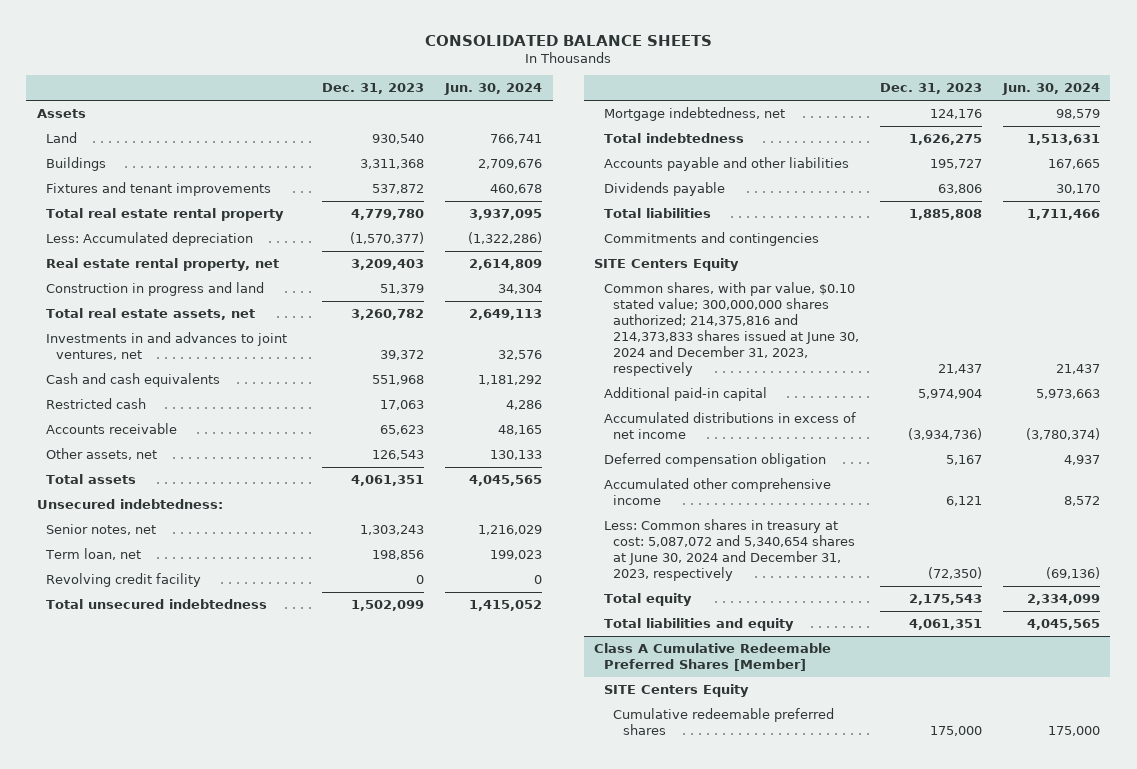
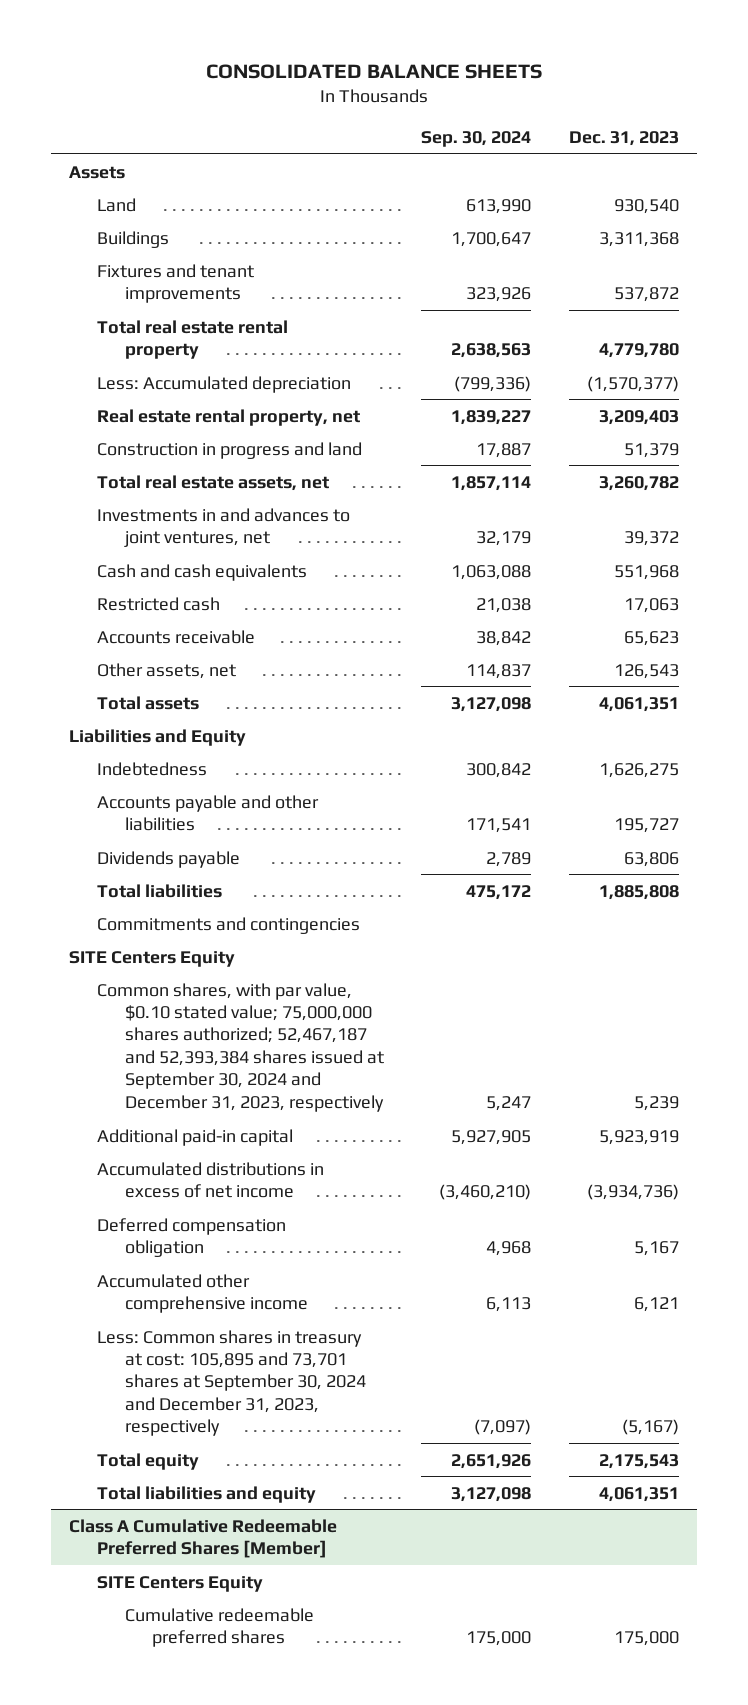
[444,83,543,96] Jun. 30, 2024 -> none
none -> [421,130,532,147] Sep. 30, 2024
[36,499,223,510] Unsecured indebtedness: -> none
[46,524,157,536] Senior notes, net -> none
[45,548,142,561] Term loan, net -> none
[46,573,202,588] Revolving credit facility -> none
[46,599,268,610] Total unsecured indebtedness -> none
[603,107,785,122] Mortgage indebtedness, net -> none
none -> [69,728,247,746] Liabilities and Equity
[603,133,744,144] Total indebtedness -> [96,761,207,776] Indebtedness
[603,282,860,377] Common shares, with par value, $0.10 stated value; 300,000,000 shares authorized; 214,375,816 and 214,373,833 shares issued at June 30, 2024 and December 31, 2023, respectively -> [96,982,384,1112] Common shares, with par value, $0.10 stated value; 75,000,000 shares authorized; 52,467,187 and 52,393,384 shares issued at September 30, 2024 and December 31, 2023, respectively
[937,364,982,375] 21,437 -> [633,1095,679,1111] 5,239
[917,389,982,400] 5,974,904 -> [598,1129,679,1145] 5,923,919
[603,519,856,582] Less: Common shares in treasury at cost: 5,087,072 and 5,340,654 shares at June 30, 2024 and December 31, 2023, respectively -> [96,1329,366,1437] Less: Common shares in treasury at cost: 105,895 and 73,701 shares at September 30, 2024 and December 31, 2023, respectively
[927,567,982,580] (72,350) -> [621,1419,679,1436] (5,167)

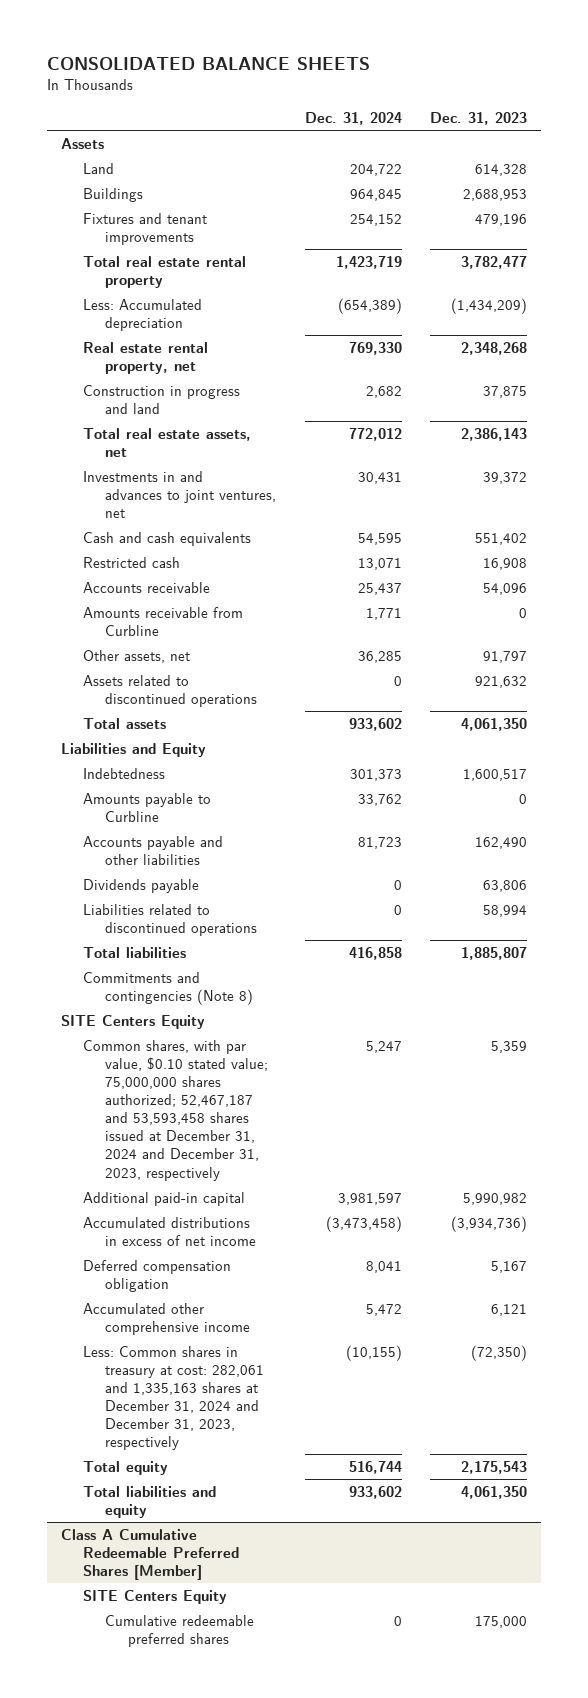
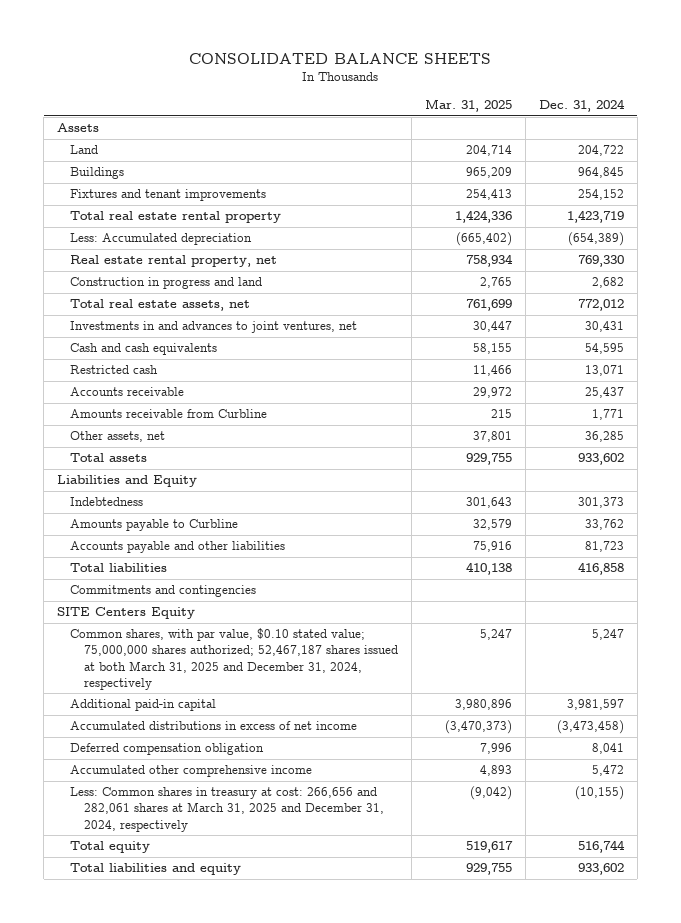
[429,112,527,126] Dec. 31, 2023 -> none
none -> [424,99,512,113] Mar. 31, 2025
[83,674,258,707] Assets related to discontinued operations -> none
[83,878,200,893] Dividends payable -> none
[83,903,258,936] Liabilities related to discontinued operations -> none
[83,971,254,1005] Commitments and contingencies (Note 8) -> [70,585,257,598] Commitments and contingencies
[83,1039,269,1181] Common shares, with par value, $0.10 stated value; 75,000,000 shares authorized; 52,467,187 and 53,593,458 shares issued at December 31, 2024 and December 31, 2023, respectively -> [70,628,398,690] Common shares, with par value, $0.10 stated value; 75,000,000 shares authorized; 52,467,187 shares issued at both March 31, 2025 and December 31, 2024, respectively
[83,1345,265,1451] Less: Common shares in treasury at cost: 282,061 and 1,335,163 shares at December 31, 2024 and December 31, 2023, respectively -> [70,787,384,832] Less: Common shares in treasury at cost: 266,656 and 282,061 shares at March 31, 2025 and December 31, 2024, respectively
[60,1528,240,1580] Class A Cumulative Redeemable Preferred Shares [Member] -> none
[83,1589,228,1604] SITE Centers Equity -> none
[105,1614,255,1647] Cumulative redeemable preferred shares -> none

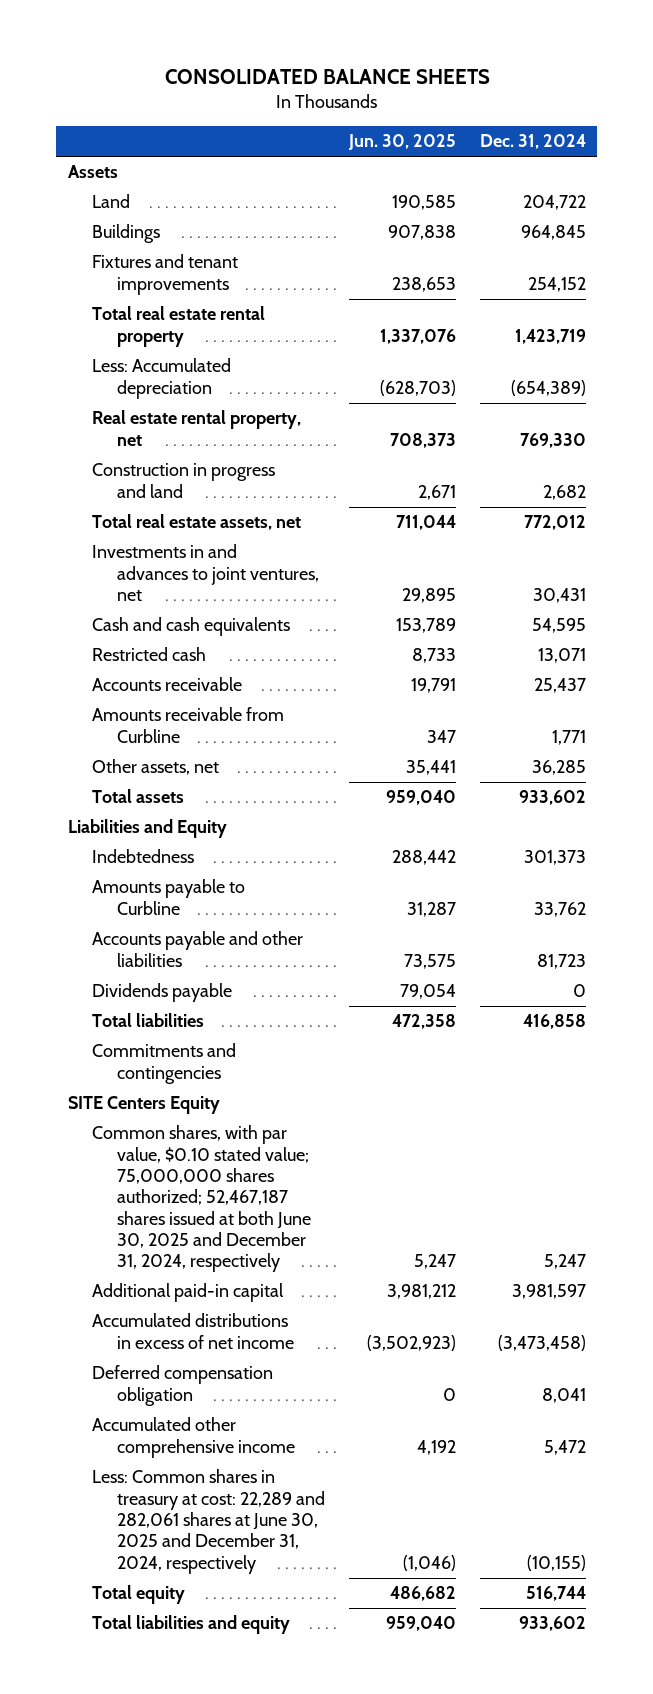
[424,99,512,113] Mar. 31, 2025 -> none
none -> [348,134,457,151] Jun. 30, 2025
none -> [92,983,233,1003] Dividends payable
[70,628,398,690] Common shares, with par value, $0.10 stated value; 75,000,000 shares authorized; 52,467,187 shares issued at both March 31, 2025 and December 31, 2024, respectively -> [92,1125,312,1273] Common shares, with par value, $0.10 stated value; 75,000,000 shares authorized; 52,467,187 shares issued at both June 30, 2025 and December 31, 2024, respectively
[70,787,384,832] Less: Common shares in treasury at cost: 266,656 and 282,061 shares at March 31, 2025 and December 31, 2024, respectively -> [92,1469,326,1574] Less: Common shares in treasury at cost: 22,289 and 282,061 shares at June 30, 2025 and December 31, 2024, respectively

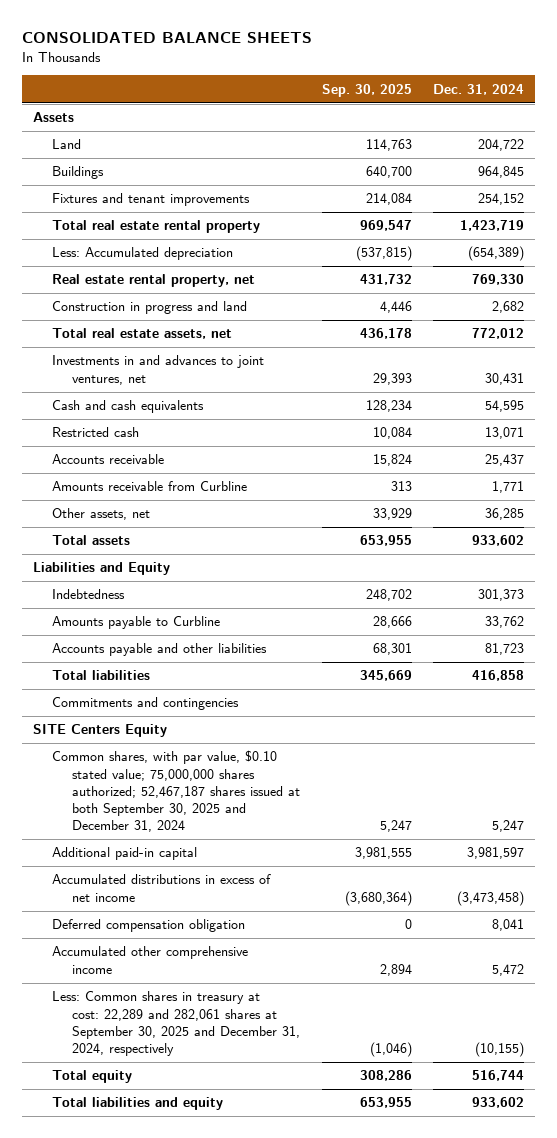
[348,134,457,151] Jun. 30, 2025 -> none
none -> [321,83,412,97] Sep. 30, 2025
[92,983,233,1003] Dividends payable -> none
[92,1125,312,1273] Common shares, with par value, $0.10 stated value; 75,000,000 shares authorized; 52,467,187 shares issued at both June 30, 2025 and December 31, 2024, respectively -> [52,750,300,833] Common shares, with par value, $0.10 stated value; 75,000,000 shares authorized; 52,467,187 shares issued at both September 30, 2025 and December 31, 2024
[92,1469,326,1574] Less: Common shares in treasury at cost: 22,289 and 282,061 shares at June 30, 2025 and December 31, 2024, respectively -> [52,991,300,1057] Less: Common shares in treasury at cost: 22,289 and 282,061 shares at September 30, 2025 and December 31, 2024, respectively

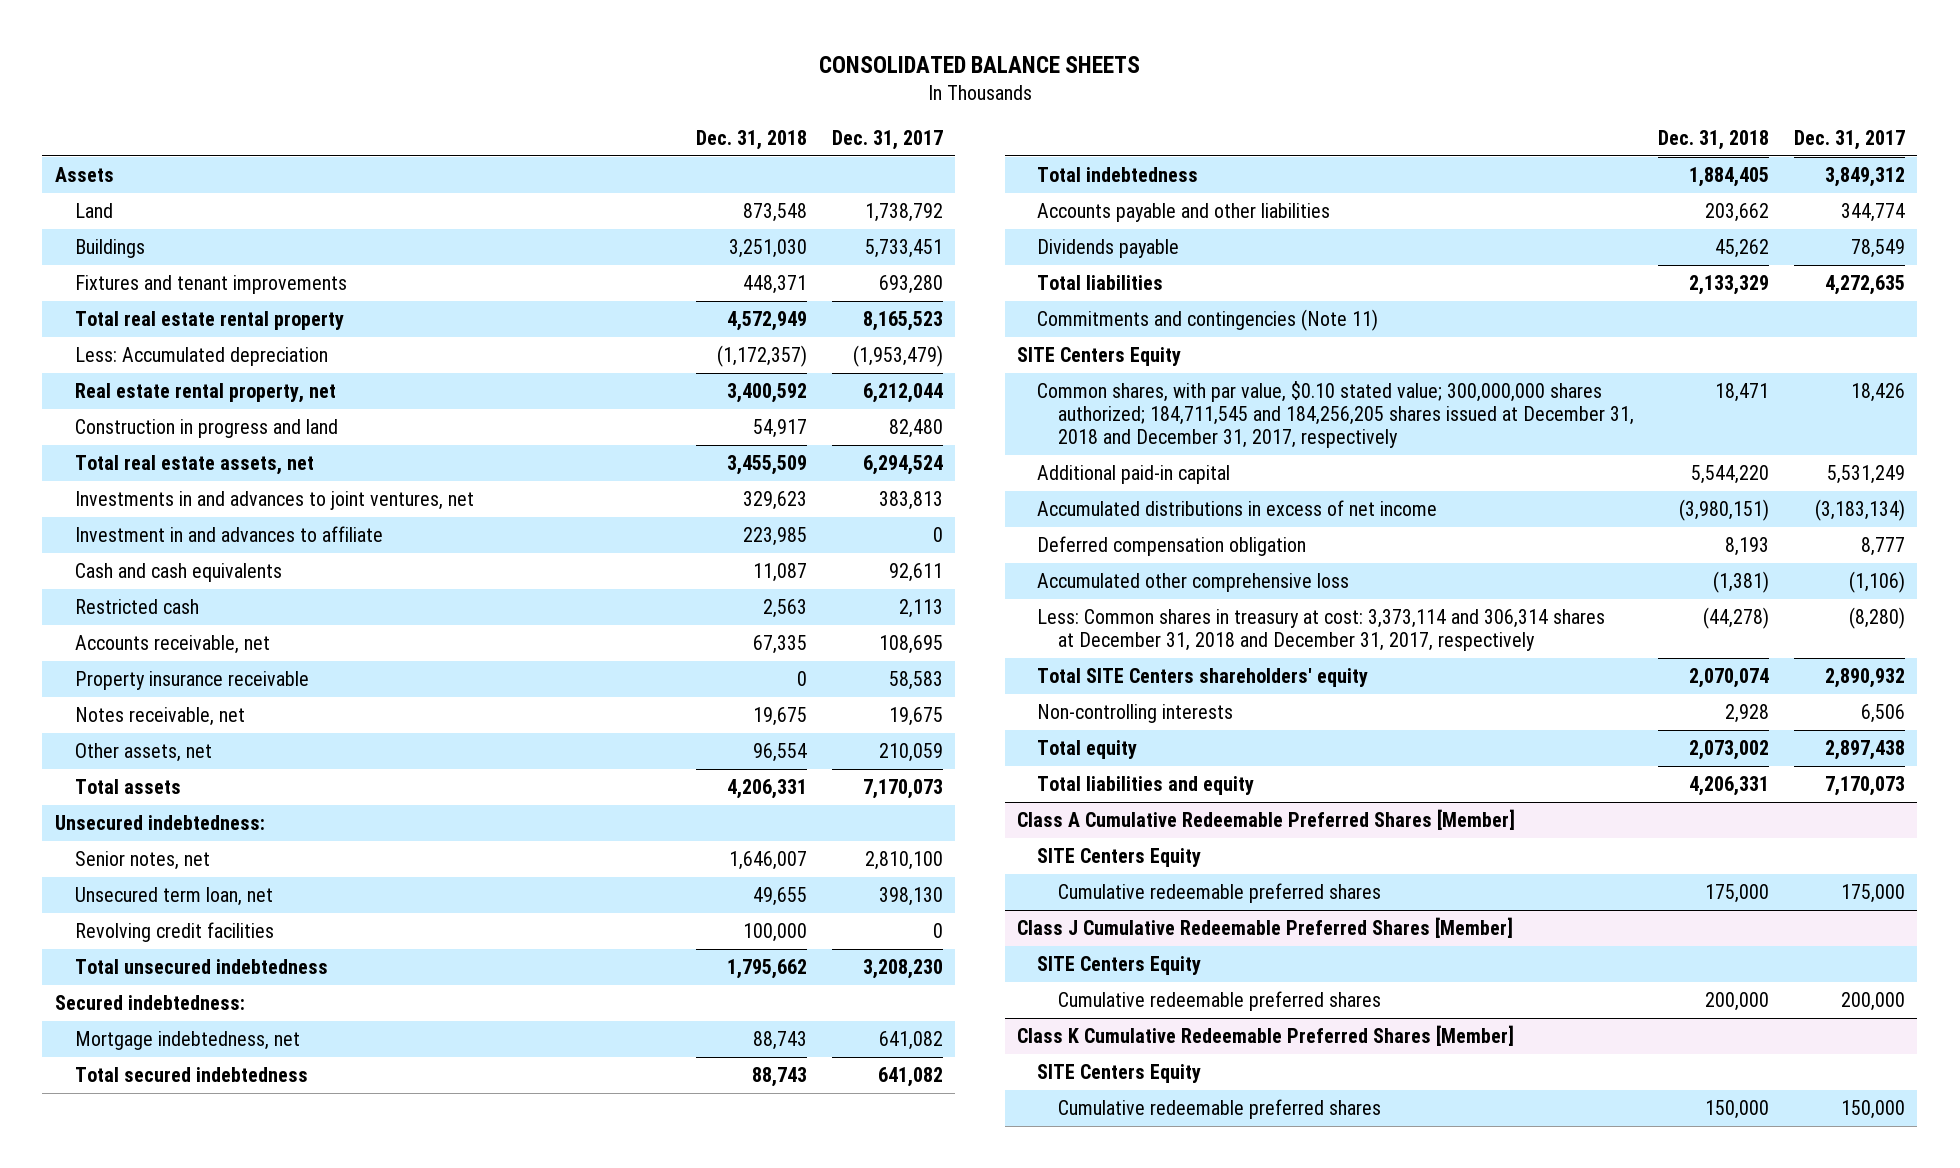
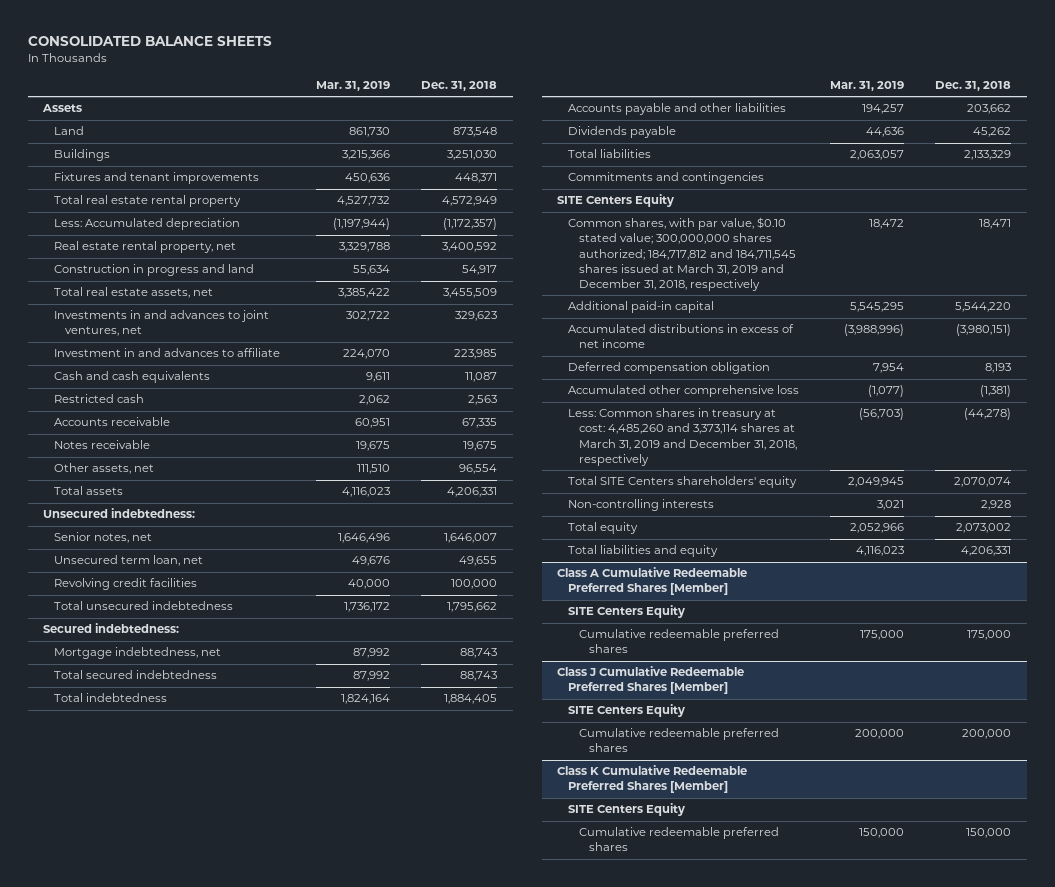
[831,129,943,150] Dec. 31, 2017 -> none
none -> [316,80,391,91] Mar. 31, 2019
[74,671,309,691] Property insurance receivable -> none
[74,635,270,655] Accounts receivable, net -> [54,417,171,427] Accounts receivable
[74,707,245,727] Notes receivable, net -> [54,440,151,450] Notes receivable
[1037,309,1379,332] Commitments and contingencies (Note 11) -> [568,172,765,185] Commitments and contingencies
[1037,381,1634,449] Common shares, with par value, $0.10 stated value; 300,000,000 shares authorized; 184,711,545 and 184,256,205 shares issued at December 31, 2018 and December 31, 2017, respectively -> [568,217,796,291] Common shares, with par value, $0.10 stated value; 300,000,000 shares authorized; 184,717,812 and 184,711,545 shares issued at March 31, 2019 and December 31, 2018, respectively
[1037,609,1606,652] Less: Common shares in treasury at cost: 3,373,114 and 306,314 shares at December 31, 2018 and December 31, 2017, respectively -> [568,408,797,466] Less: Common shares in treasury at cost: 4,485,260 and 3,373,114 shares at March 31, 2019 and December 31, 2018, respectively

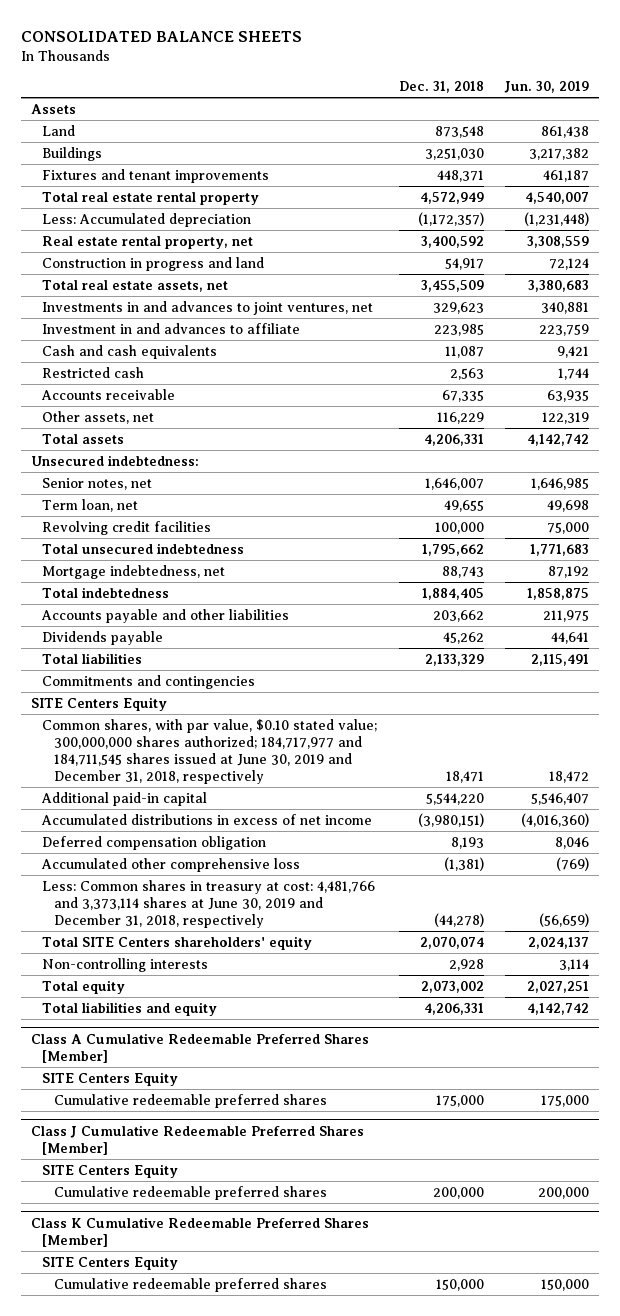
[316,80,391,91] Mar. 31, 2019 -> none
none -> [503,81,589,94] Jun. 30, 2019
[54,440,151,450] Notes receivable -> none
[459,464,498,475] 96,554 -> [436,411,484,424] 116,229
[54,555,204,567] Unsecured term loan, net -> [42,498,139,512] Term loan, net
[43,623,180,634] Secured indebtedness: -> none
[54,670,218,680] Total secured indebtedness -> none
[568,217,796,291] Common shares, with par value, $0.10 stated value; 300,000,000 shares authorized; 184,717,812 and 184,711,545 shares issued at March 31, 2019 and December 31, 2018, respectively -> [42,718,378,785] Common shares, with par value, $0.10 stated value; 300,000,000 shares authorized; 184,717,977 and 184,711,545 shares issued at June 30, 2019 and December 31, 2018, respectively
[568,408,797,466] Less: Common shares in treasury at cost: 4,485,260 and 3,373,114 shares at March 31, 2019 and December 31, 2018, respectively -> [42,879,376,929] Less: Common shares in treasury at cost: 4,481,766 and 3,373,114 shares at June 30, 2019 and December 31, 2018, respectively

